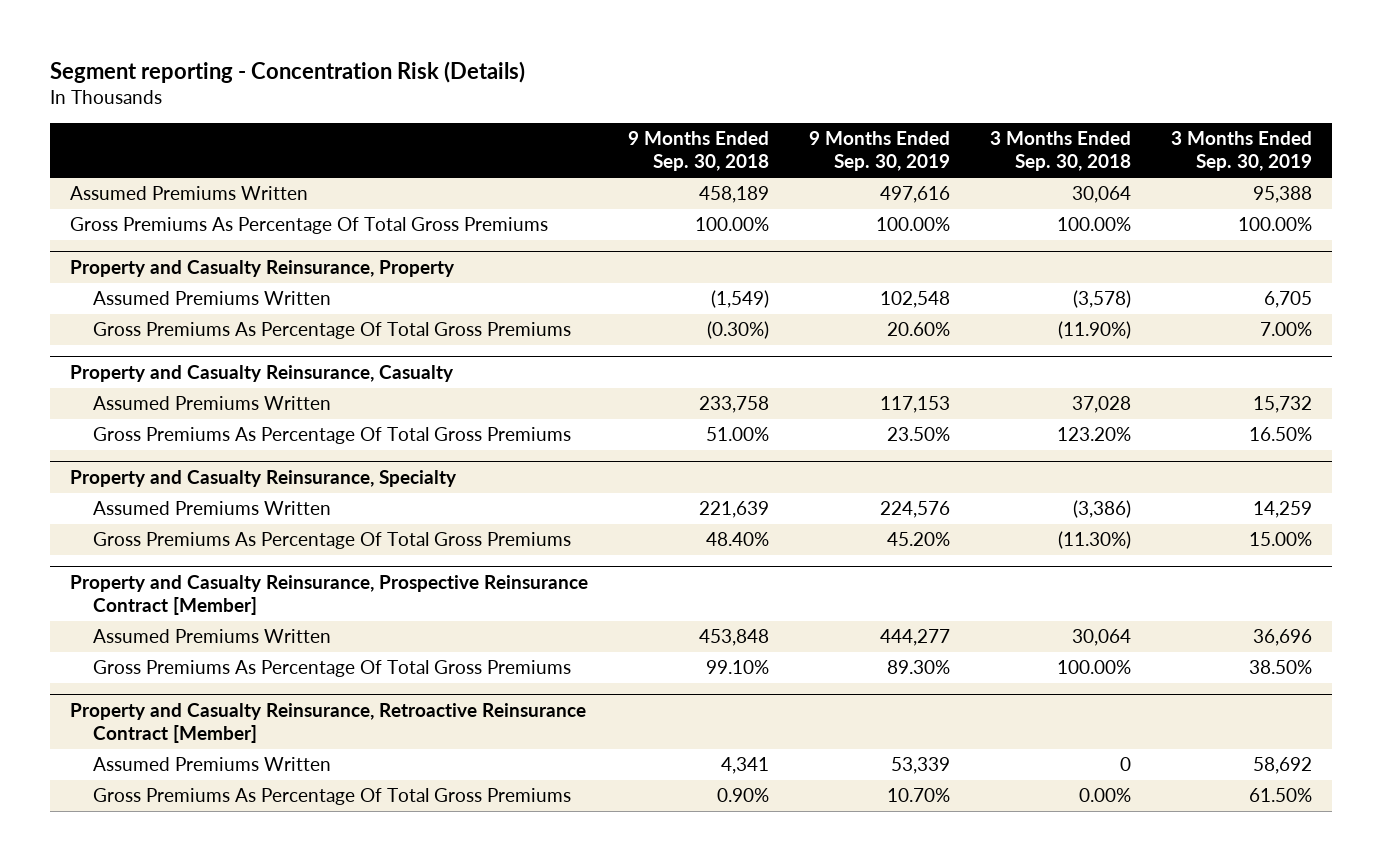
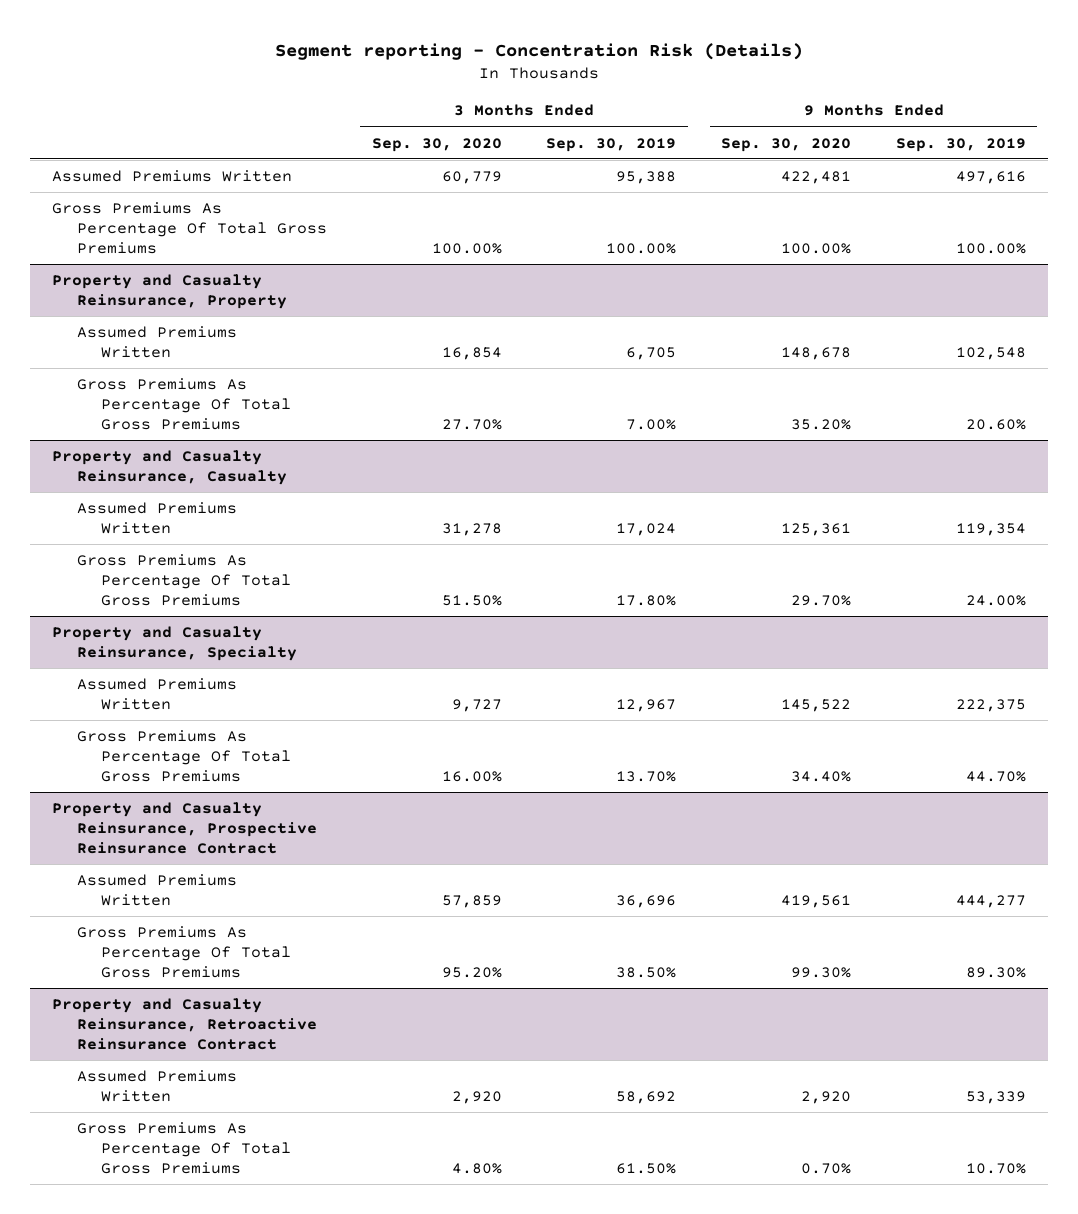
[628,131,770,172] 9 Months Ended Sep. 30, 2018 -> none
[989,131,1131,172] 3 Months Ended Sep. 30, 2018 -> none
none -> [371,137,502,152] Sep. 30, 2020
none -> [721,137,852,152] Sep. 30, 2020
[880,396,951,414] 117,153 -> [955,522,1026,536] 119,354
[1252,396,1312,414] 15,732 -> [616,522,677,536] 17,024
[887,427,951,442] 23.50% -> [965,594,1026,606] 24.00%
[1248,427,1312,442] 16.50% -> [616,594,677,606] 17.80%
[880,501,951,519] 224,576 -> [955,698,1026,712] 222,375
[1252,501,1312,519] 14,259 -> [616,698,677,712] 12,967
[887,532,951,547] 45.20% -> [965,770,1026,782] 44.70%
[1248,532,1312,547] 15.00% -> [616,770,677,782] 13.70%
[70,574,589,615] Property and Casualty Reinsurance, Prospective Reinsurance Contract [Member] -> [52,801,317,854] Property and Casualty Reinsurance, Prospective Reinsurance Contract
[70,702,587,743] Property and Casualty Reinsurance, Retroactive Reinsurance Contract [Member] -> [52,997,317,1050] Property and Casualty Reinsurance, Retroactive Reinsurance Contract

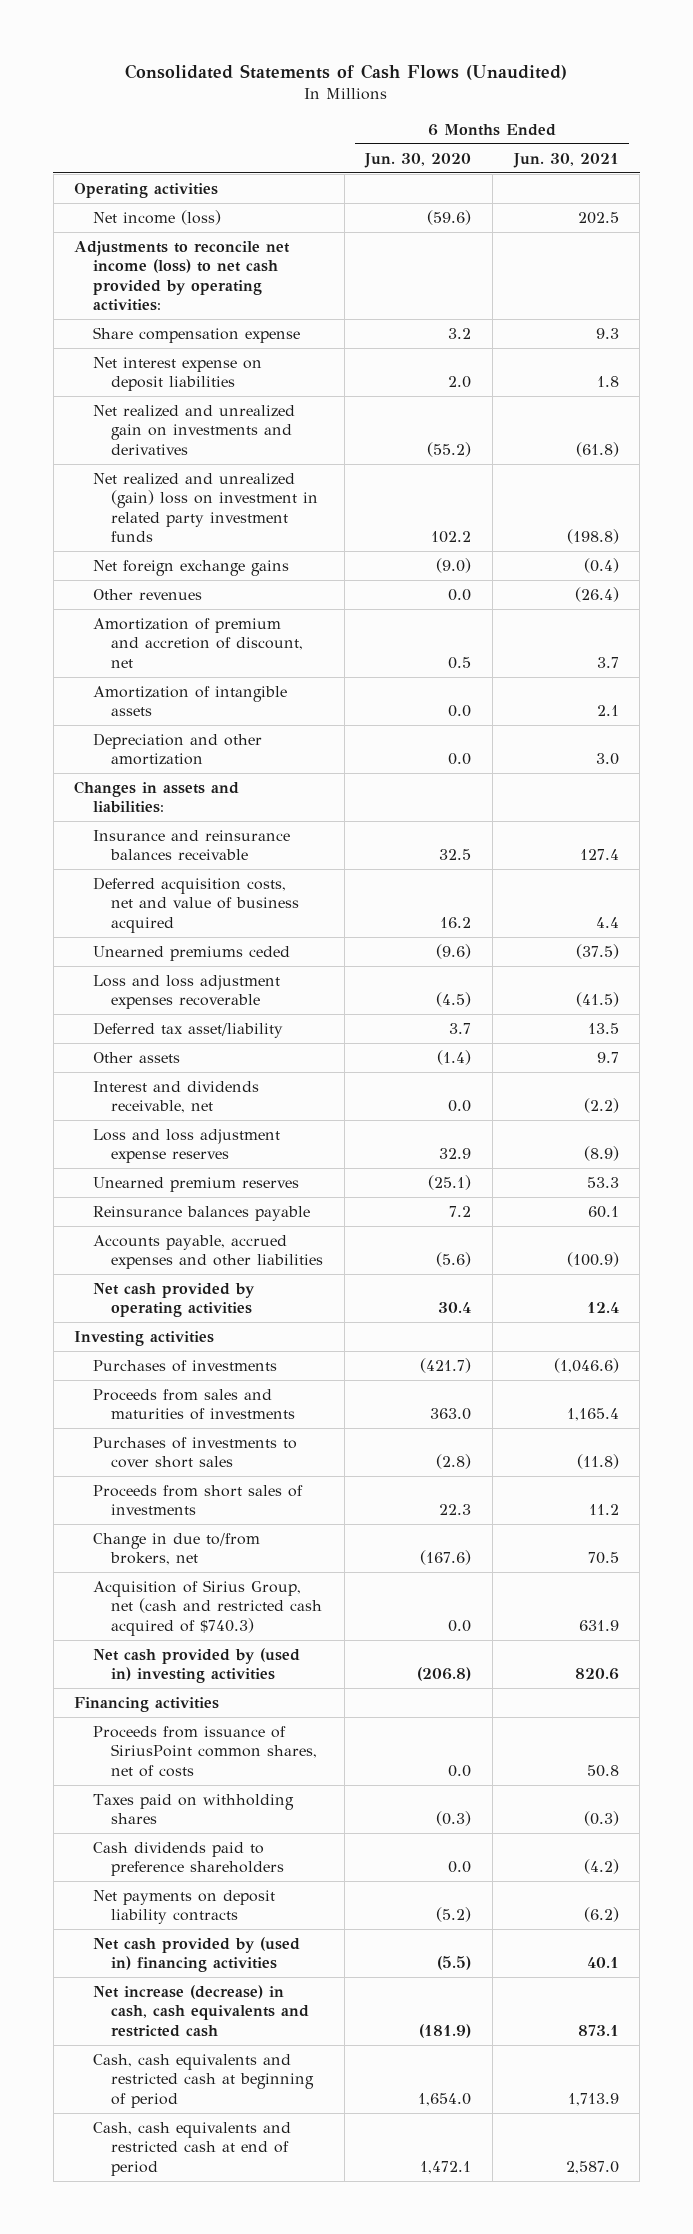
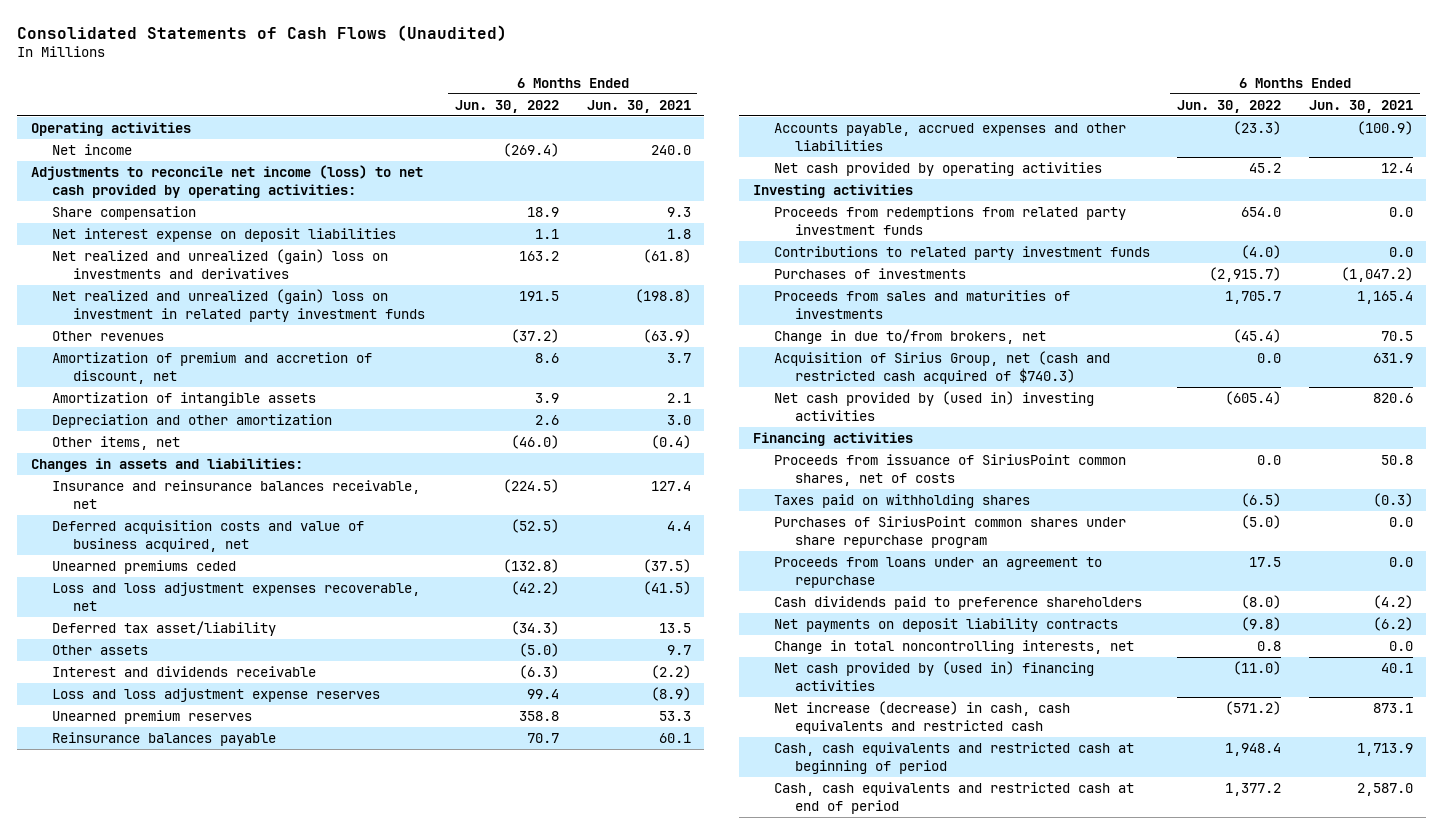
[364,152,472,168] Jun. 30, 2020 -> none
none -> [455,99,560,113] Jun. 30, 2022
[92,209,221,225] Net income (loss) -> [51,144,132,156] Net income
[577,211,619,224] 202.5 -> [650,145,691,156] 240.0
[92,326,300,343] Share compensation expense -> [51,206,196,221] Share compensation
[92,404,295,455] Net realized and unrealized gain on investments and derivatives -> [51,249,388,279] Net realized and unrealized (gain) loss on investments and derivatives
[92,559,289,576] Net foreign exchange gains -> none
[574,586,619,602] (26.4) -> [642,329,691,344] (63.9)
none -> [51,436,180,451] Other items, net
[92,829,290,861] Insurance and reinsurance balances receivable -> [51,480,420,509] Insurance and reinsurance balances receivable, net
[92,876,300,933] Deferred acquisition costs, net and value of business acquired -> [51,520,364,552] Deferred acquisition costs and value of business acquired, net
[92,974,280,1010] Loss and loss adjustment expenses recoverable -> [51,582,420,611] Loss and loss adjustment expenses recoverable, net
[92,1080,259,1114] Interest and dividends receivable, net -> [51,666,316,678] Interest and dividends receivable
none -> [773,206,1126,235] Proceeds from redemptions from related party investment funds
none -> [773,246,1150,261] Contributions to related party investment funds
[553,1357,619,1373] (1,046.6) -> [1340,267,1413,283] (1,047.2)
[92,1436,297,1469] Purchases of investments to cover short sales -> none
[92,1484,303,1516] Proceeds from short sales of investments -> none
none -> [773,516,1126,548] Purchases of SiriusPoint common shares under share repurchase program
none -> [773,557,1102,588] Proceeds from loans under an agreement to repurchase
none -> [773,640,1134,655] Change in total noncontrolling interests, net

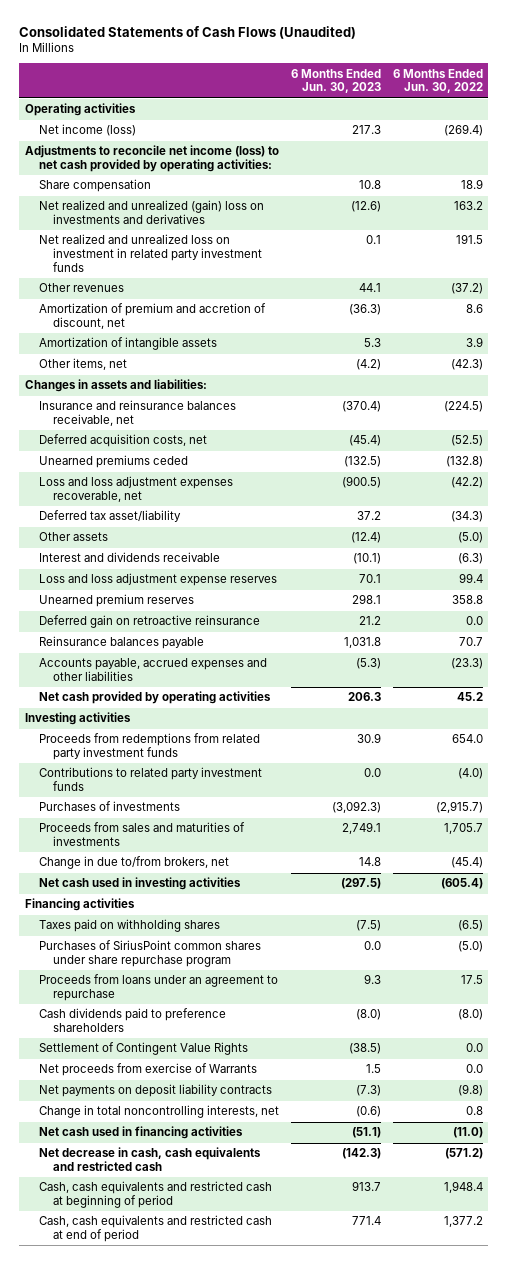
[586,99,691,113] Jun. 30, 2021 -> none
none -> [290,68,381,94] 6 Months Ended Jun. 30, 2023
[51,144,132,156] Net income -> [39,124,137,137] Net income (loss)
[51,228,396,243] Net interest expense on deposit liabilities -> none
[51,289,426,322] Net realized and unrealized (gain) loss on investment in related party investment funds -> [39,234,263,272] Net realized and unrealized loss on investment in related party investment funds
[51,414,332,429] Depreciation and other amortization -> none
[511,435,560,450] (46.0) -> [450,359,483,371] (42.3)
[51,520,364,552] Deferred acquisition costs and value of business acquired, net -> [39,434,208,448] Deferred acquisition costs, net
none -> [39,615,261,629] Deferred gain on retroactive reinsurance
[773,351,1110,384] Acquisition of Sirius Group, net (cash and restricted cash acquired of $740.3) -> none
[773,391,1094,421] Net cash provided by (used in) investing activities -> [39,877,242,891] Net cash used in investing activities
[773,454,1126,486] Proceeds from issuance of SiriusPoint common shares, net of costs -> none
none -> [39,1042,249,1056] Settlement of Contingent Value Rights
none -> [39,1063,258,1077] Net proceeds from exercise of Warrants
[773,661,1094,691] Net cash provided by (used in) financing activities -> [39,1126,244,1140] Net cash used in financing activities
[773,701,1070,734] Net increase (decrease) in cash, cash equivalents and restricted cash -> [39,1147,262,1172] Net decrease in cash, cash equivalents and restricted cash

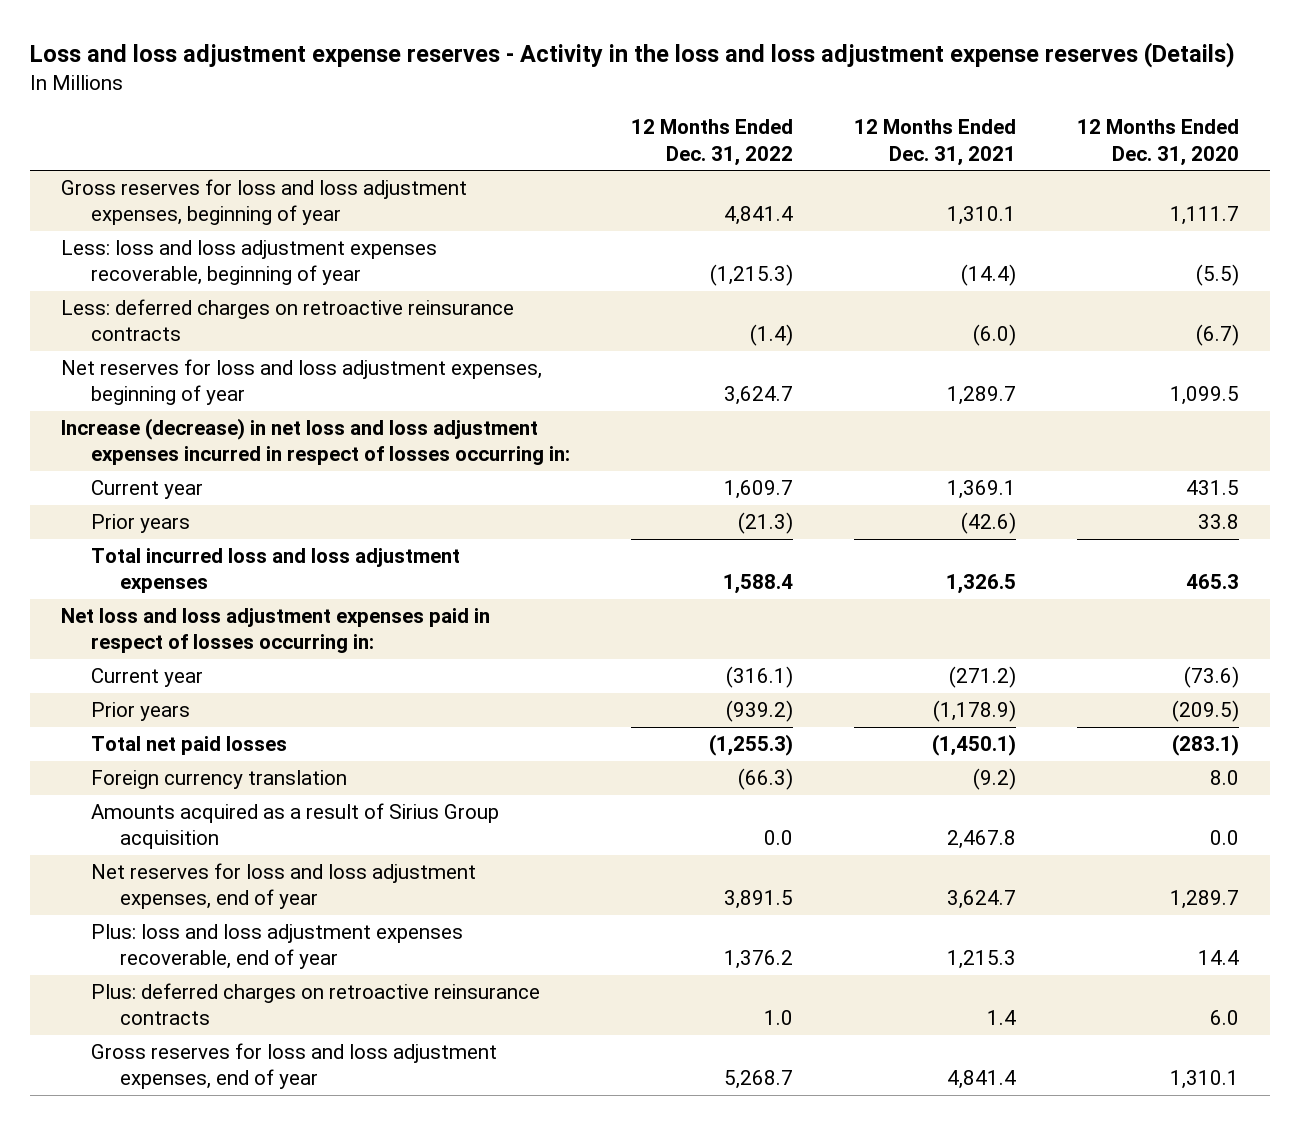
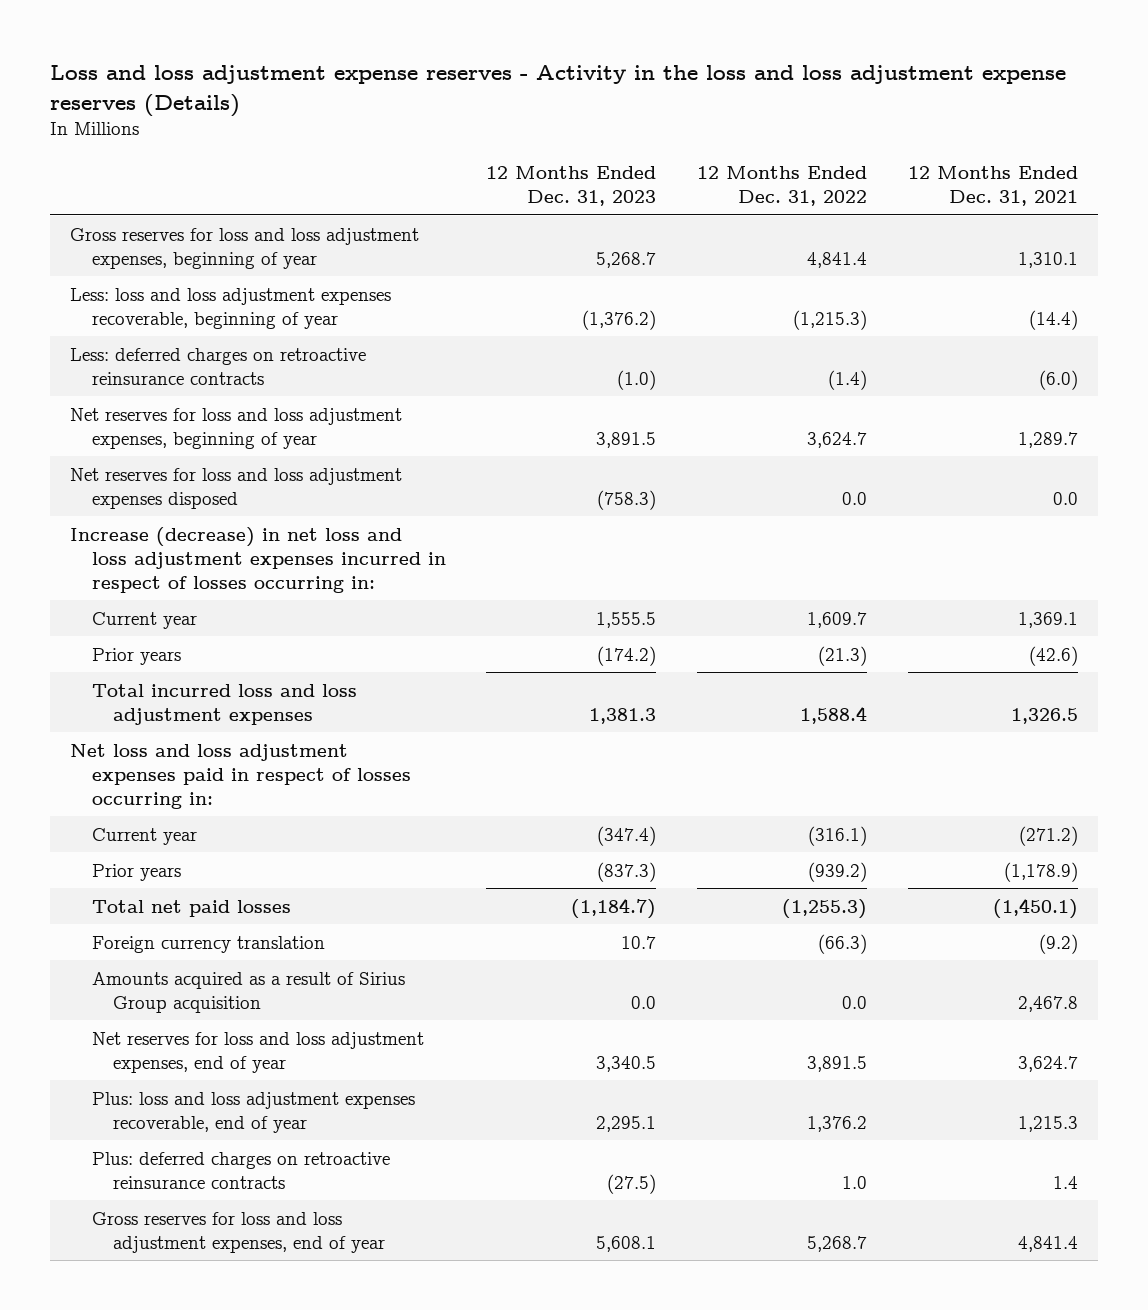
[1077,119,1240,166] 12 Months Ended Dec. 31, 2020 -> none
none -> [486,165,657,207] 12 Months Ended Dec. 31, 2023
none -> [70,467,403,509] Net reserves for loss and loss adjustment expenses disposed

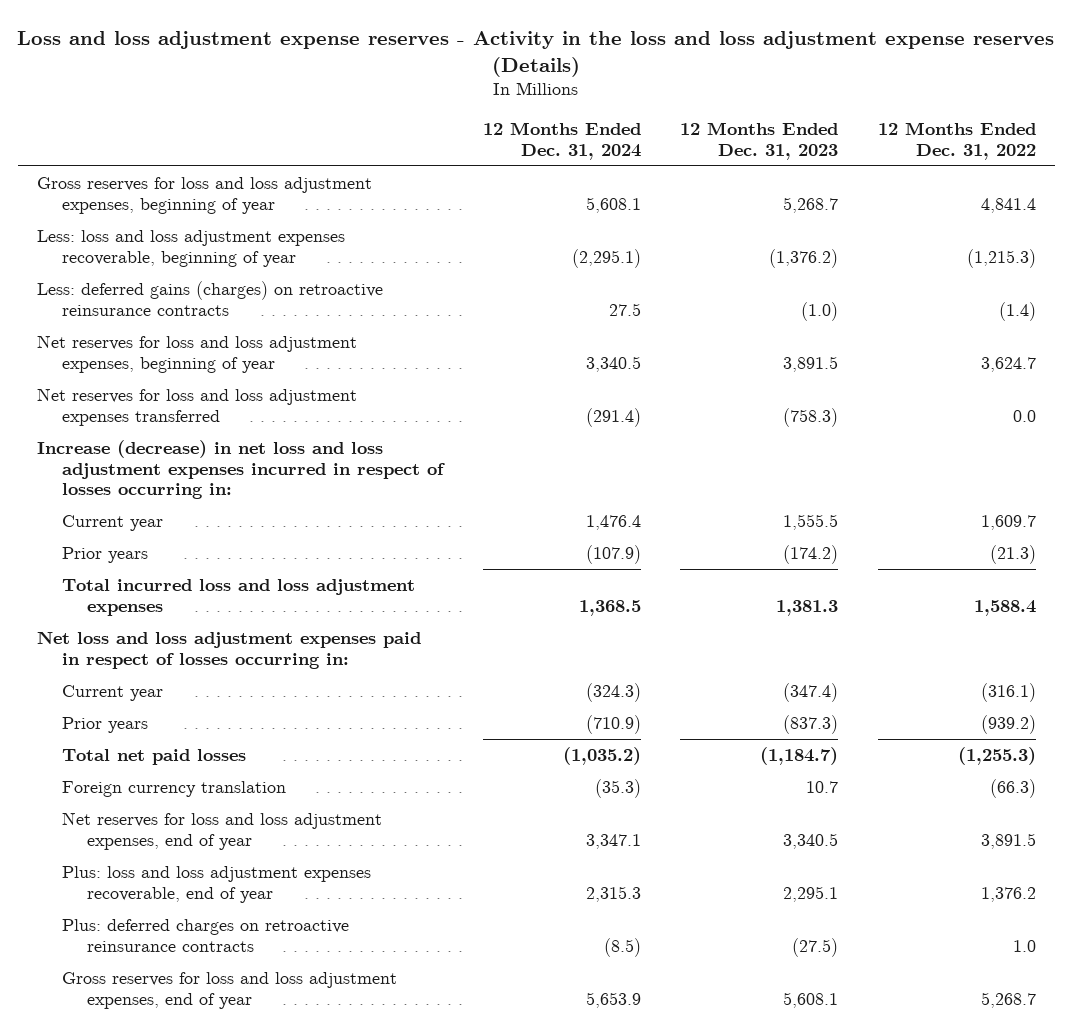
[907,165,1078,207] 12 Months Ended Dec. 31, 2021 -> none
none -> [482,121,641,160] 12 Months Ended Dec. 31, 2024
[70,347,367,385] Less: deferred charges on retroactive reinsurance contracts -> [37,281,384,316] Less: deferred gains (charges) on retroactive reinsurance contracts
[70,467,403,509] Net reserves for loss and loss adjustment expenses disposed -> [37,388,358,426] Net reserves for loss and loss adjustment expenses transferred
[91,971,405,1013] Amounts acquired as a result of Sirius Group acquisition -> none

